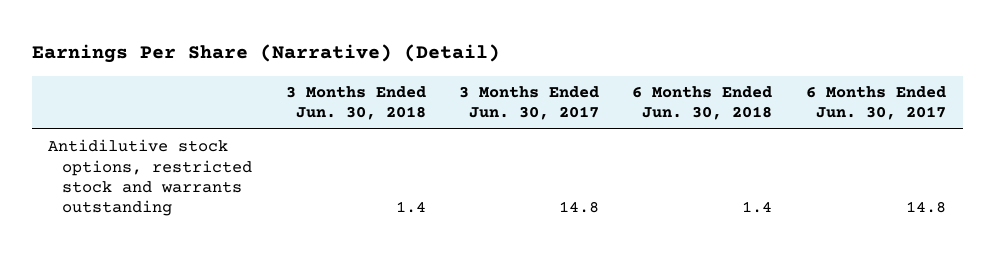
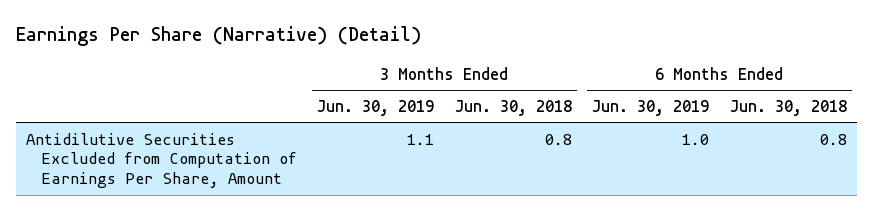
[458,85,599,121] 3 Months Ended Jun. 30, 2017 -> none
[805,85,946,121] 6 Months Ended Jun. 30, 2017 -> none
none -> [317,99,435,116] Jun. 30, 2019
none -> [592,99,710,116] Jun. 30, 2019
[48,139,253,217] Antidilutive stock options, restricted stock and warrants outstanding -> none
none -> [26,132,297,189] Antidilutive Securities Excluded from Computation of Earnings Per Share, Amount

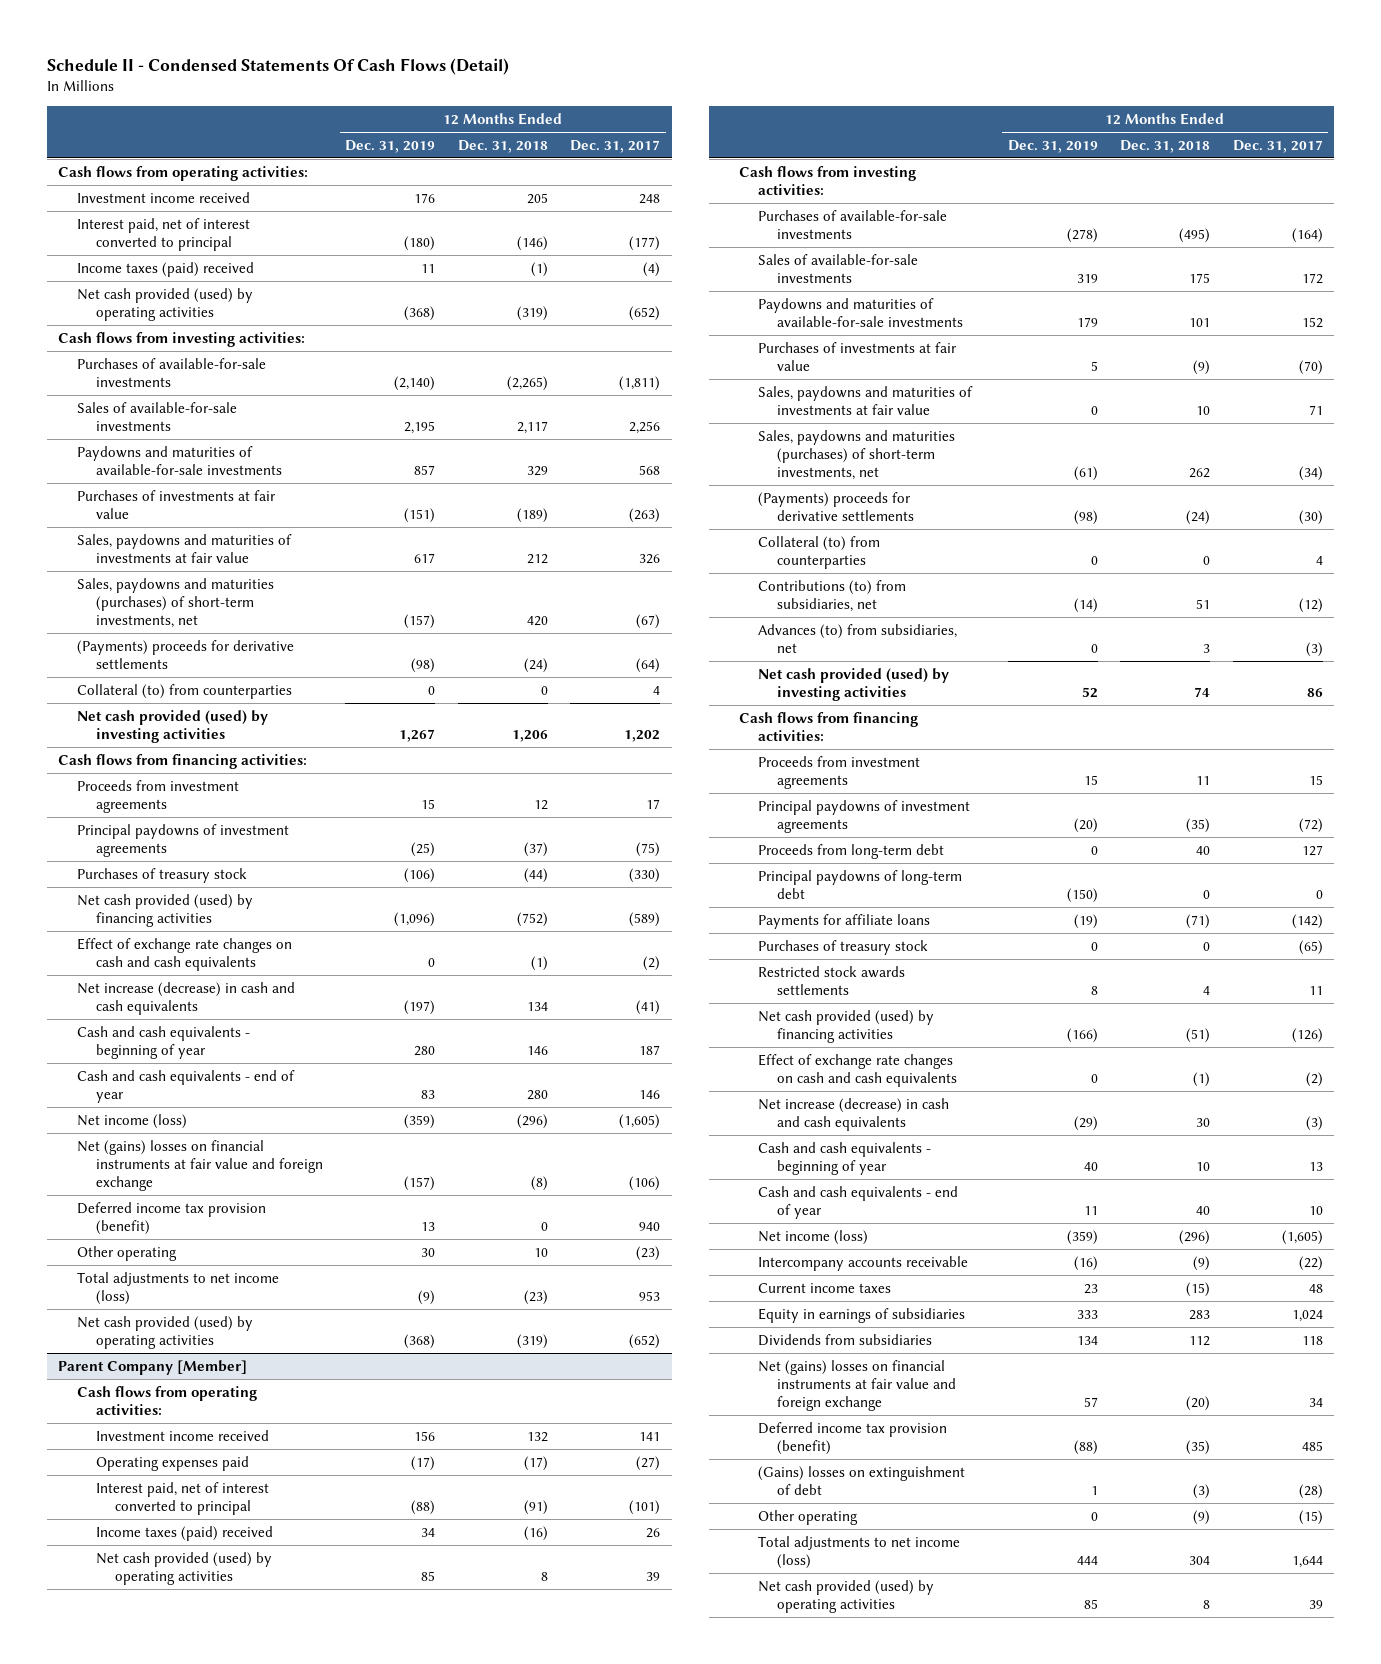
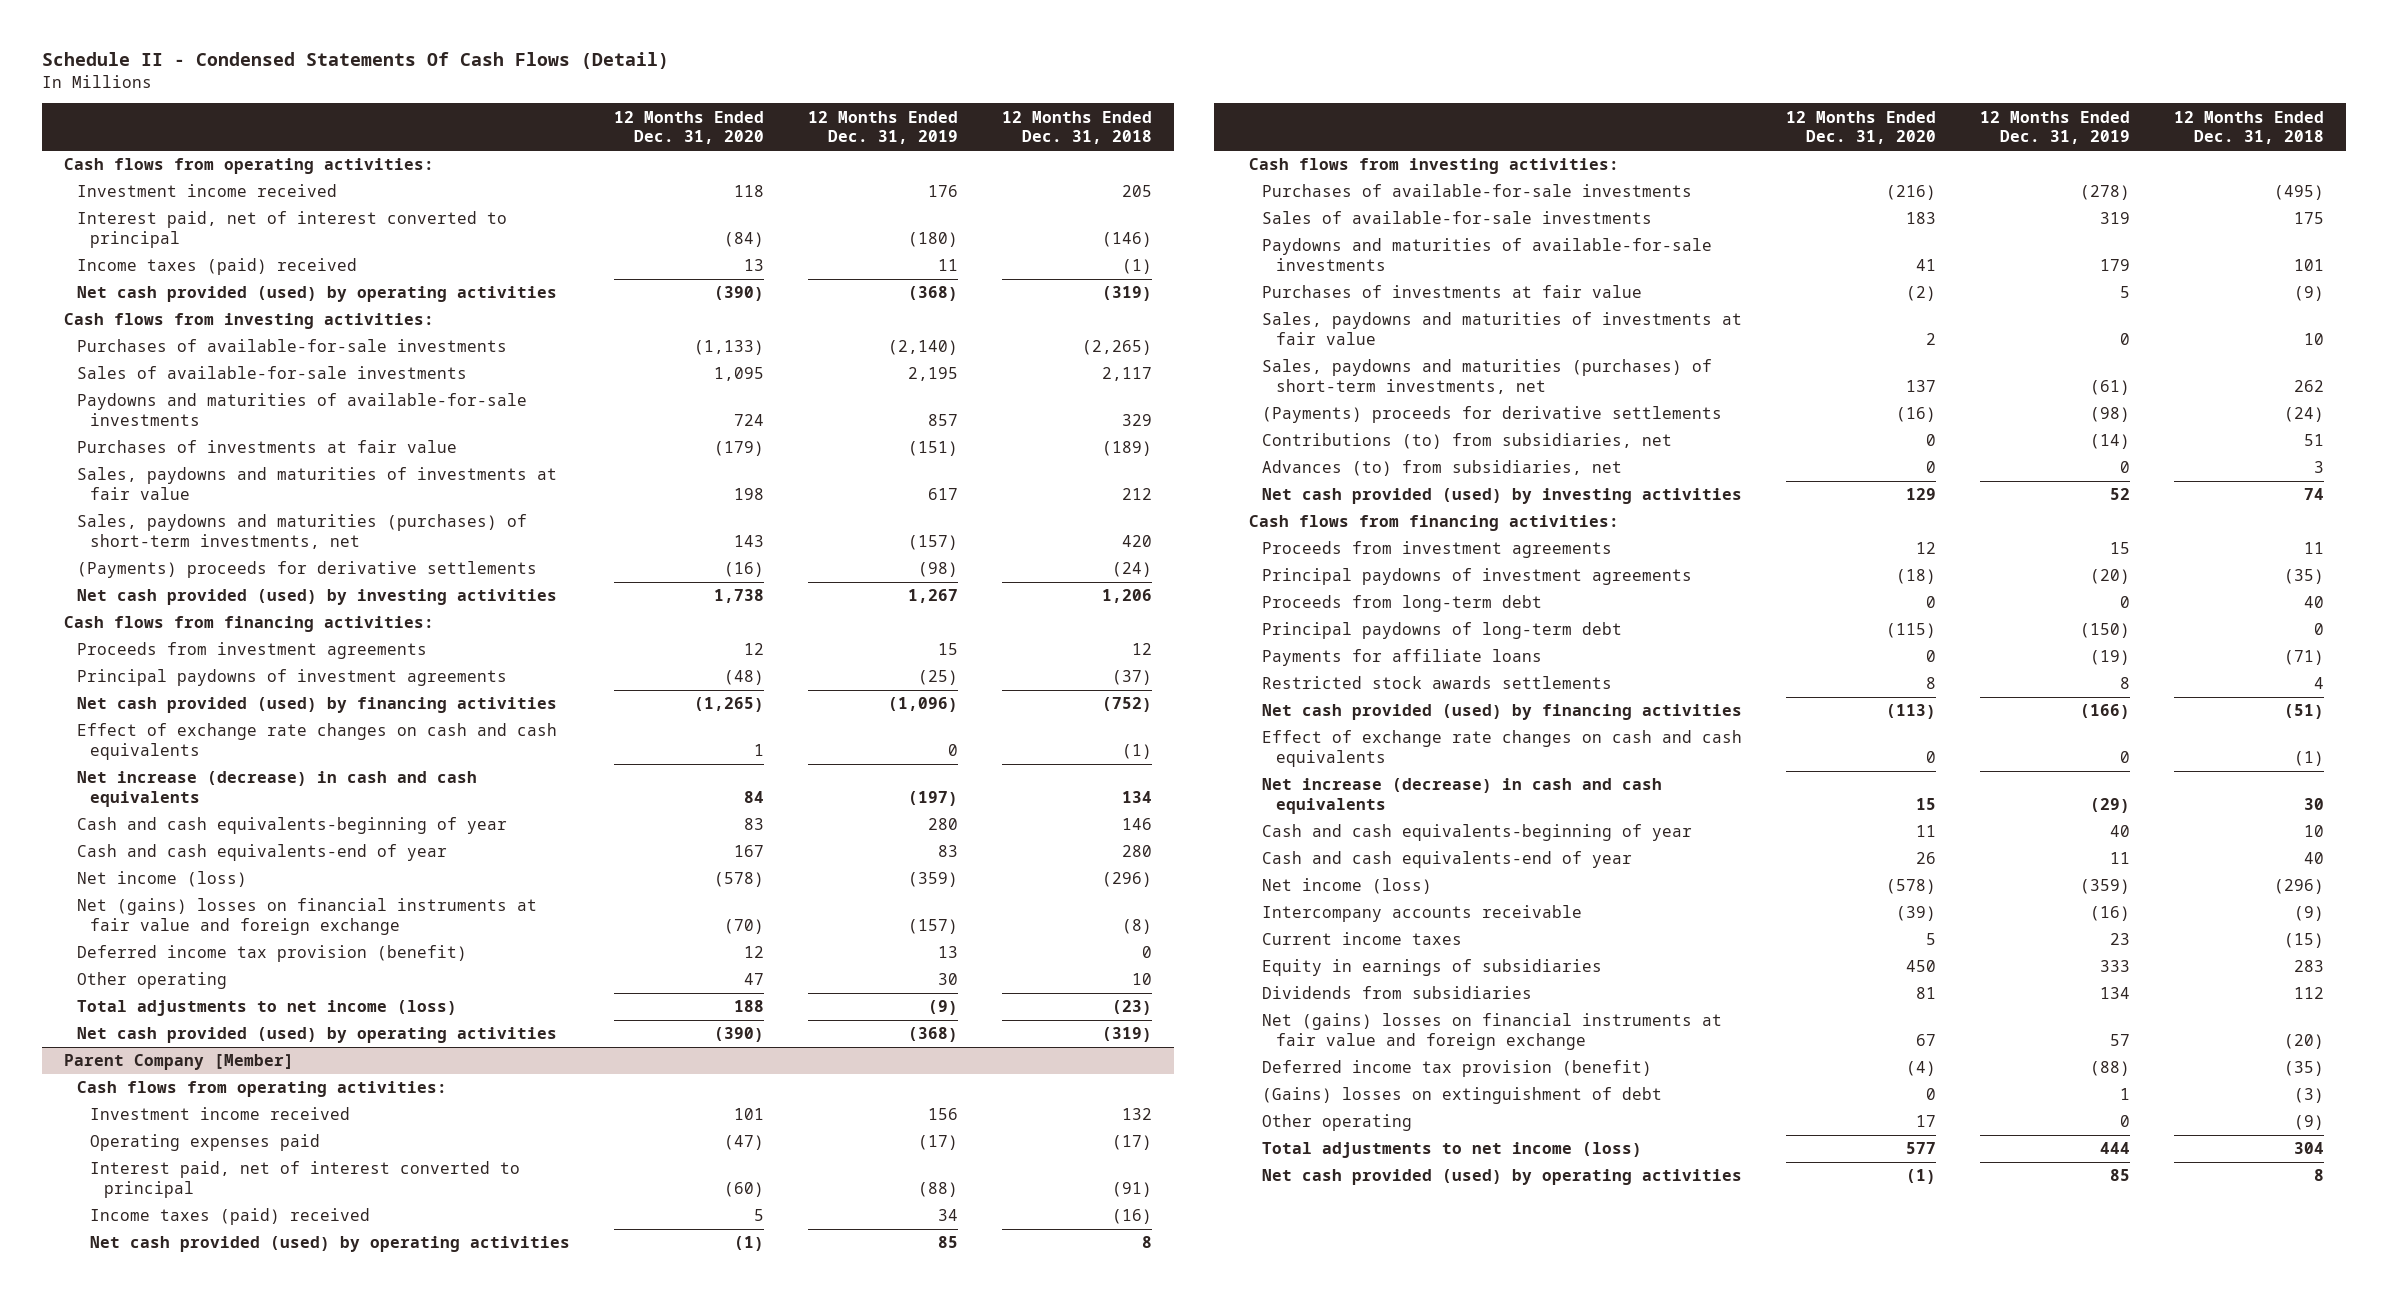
[570,139,661,153] Dec. 31, 2017 -> none
none -> [614,110,765,145] 12 Months Ended Dec. 31, 2020
[77,683,293,699] Collateral (to) from counterparties -> none
[77,867,248,883] Purchases of treasury stock -> none
[77,1025,251,1060] Cash and cash equivalents - beginning of year -> [77,817,508,835] Cash and cash equivalents-beginning of year
[77,1069,296,1104] Cash and cash equivalents - end of year -> [77,844,448,862] Cash and cash equivalents-end of year
[758,535,881,570] Collateral (to) from counterparties -> none
[758,939,929,955] Purchases of treasury stock -> none
[758,1141,932,1176] Cash and cash equivalents - beginning of year -> [1262,824,1693,842] Cash and cash equivalents-beginning of year
[758,1185,959,1220] Cash and cash equivalents - end of year -> [1262,851,1633,869] Cash and cash equivalents-end of year

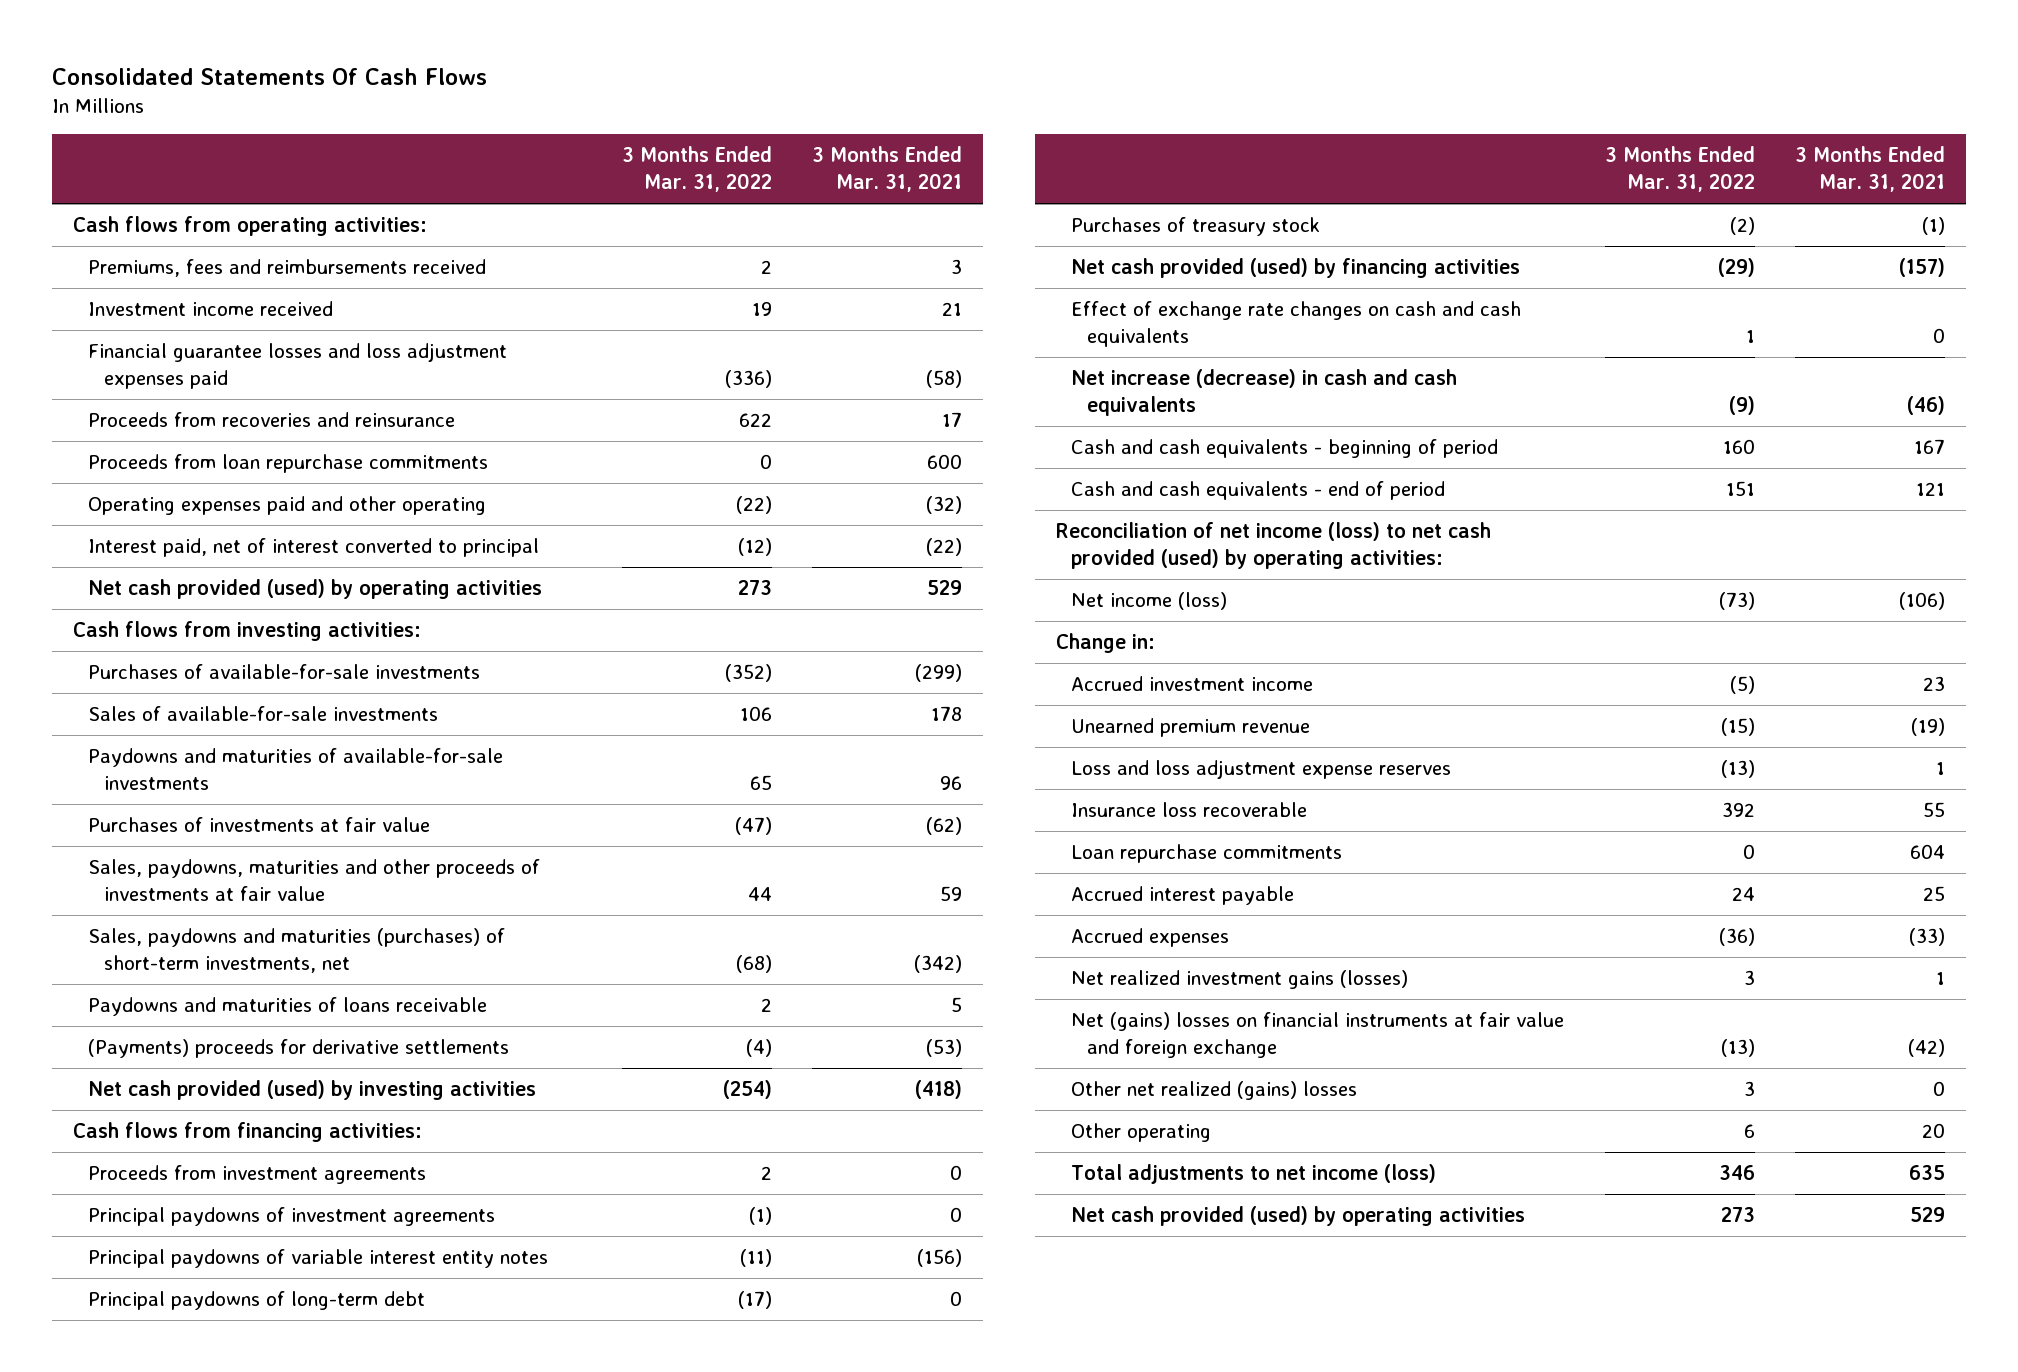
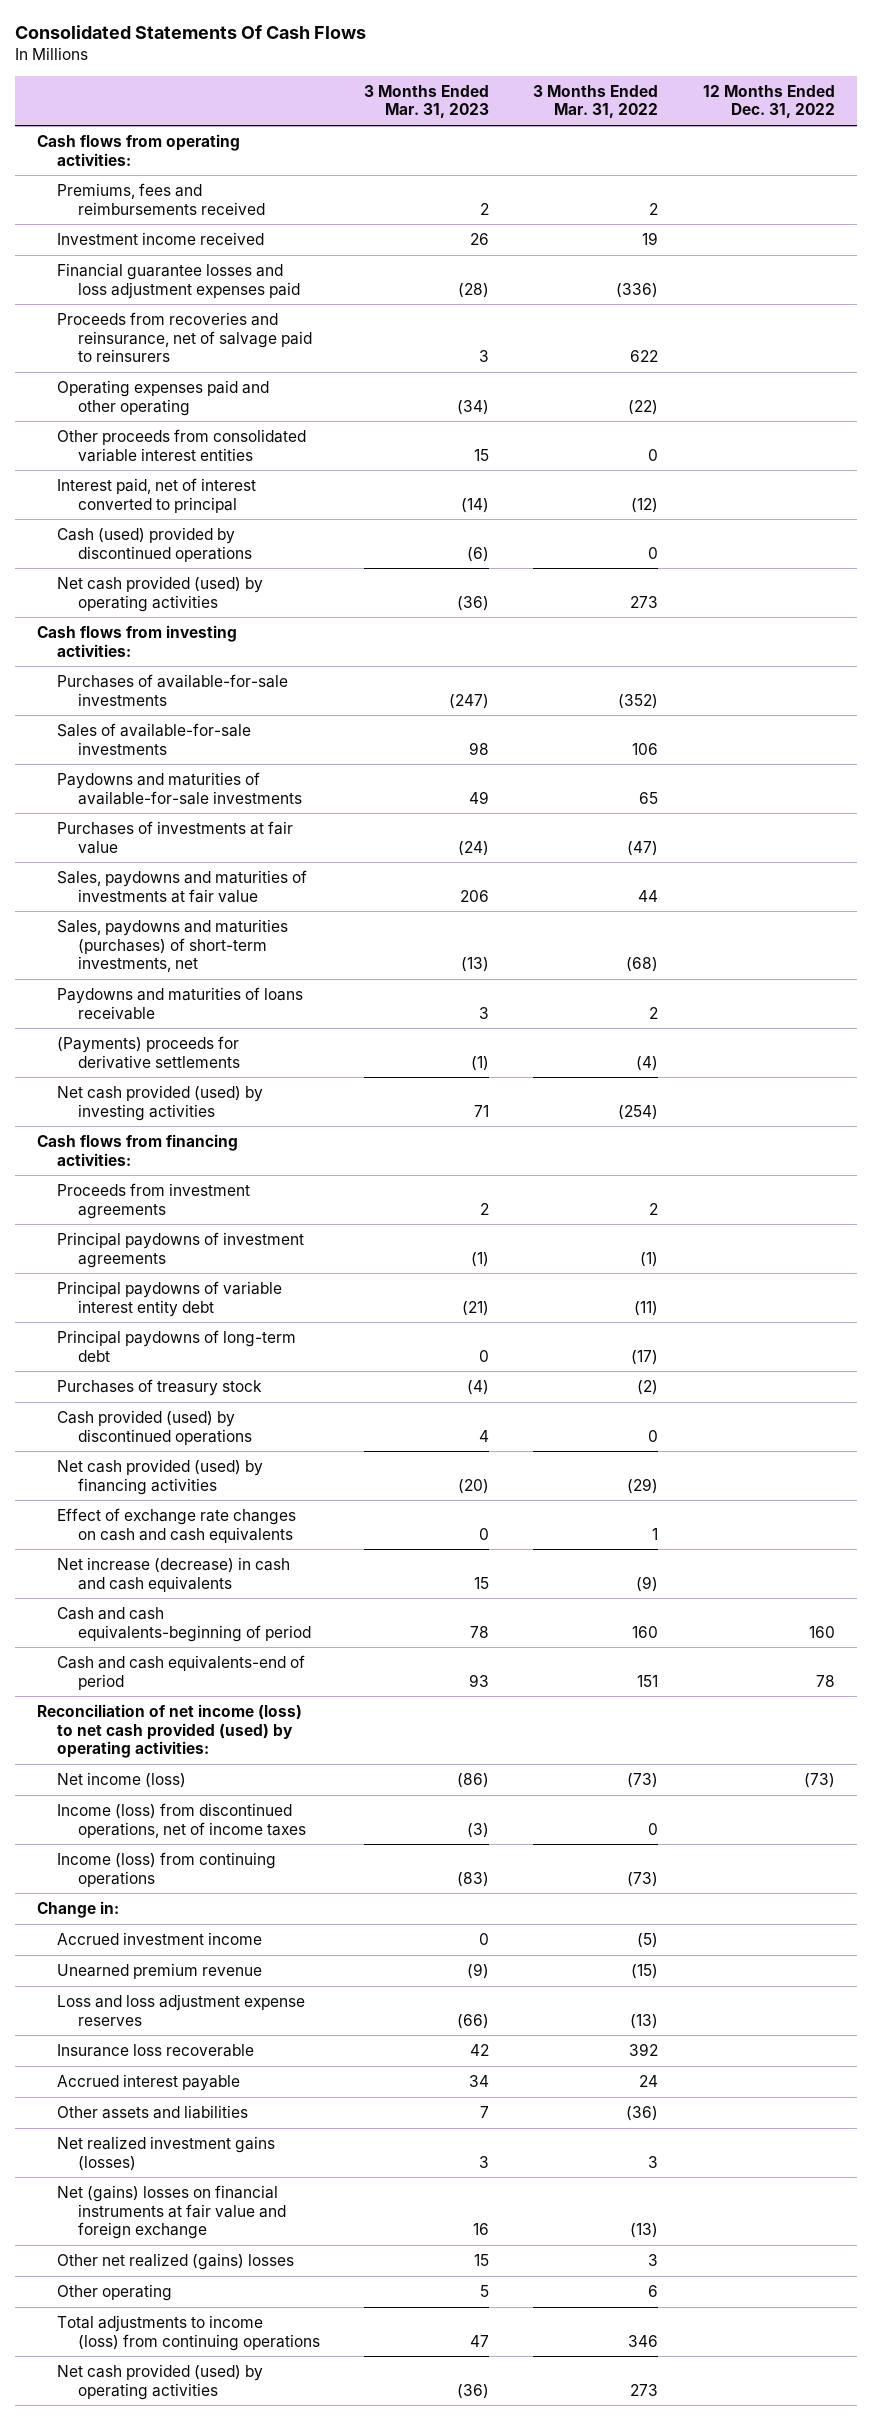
[812,146,963,193] 3 Months Ended Mar. 31, 2021 -> none
none -> [364,84,490,119] 3 Months Ended Mar. 31, 2023
none -> [702,84,835,119] 12 Months Ended Dec. 31, 2022
[88,454,489,474] Proceeds from loan repurchase commitments -> none
[88,412,456,428] Proceeds from recoveries and reinsurance -> [57,312,312,363] Proceeds from recoveries and reinsurance, net of salvage paid to reinsurers
none -> [57,429,307,462] Other proceeds from consolidated variable interest entities
none -> [57,527,252,562] Cash (used) provided by discontinued operations
[88,859,541,901] Sales, paydowns, maturities and other proceeds of investments at fair value -> [57,870,308,903] Sales, paydowns and maturities of investments at fair value
[88,1249,549,1269] Principal paydowns of variable interest entity notes -> [57,1281,283,1317] Principal paydowns of variable interest entity debt
none -> [57,1410,252,1445] Cash provided (used) by discontinued operations
[1071,439,1499,459] Cash and cash equivalents - beginning of period -> [57,1607,311,1642] Cash and cash equivalents-beginning of period
[1071,481,1446,501] Cash and cash equivalents - end of period -> [57,1655,306,1690] Cash and cash equivalents-end of period
none -> [57,1803,306,1838] Income (loss) from discontinued operations, net of income taxes
none -> [57,1852,277,1887] Income (loss) from continuing operations
[1071,844,1343,864] Loan repurchase commitments -> none
[1071,928,1230,948] Accrued expenses -> none
none -> [57,2105,249,2120] Other assets and liabilities
[1071,1164,1437,1185] Total adjustments to net income (loss) -> [57,2315,320,2351] Total adjustments to income (loss) from continuing operations

